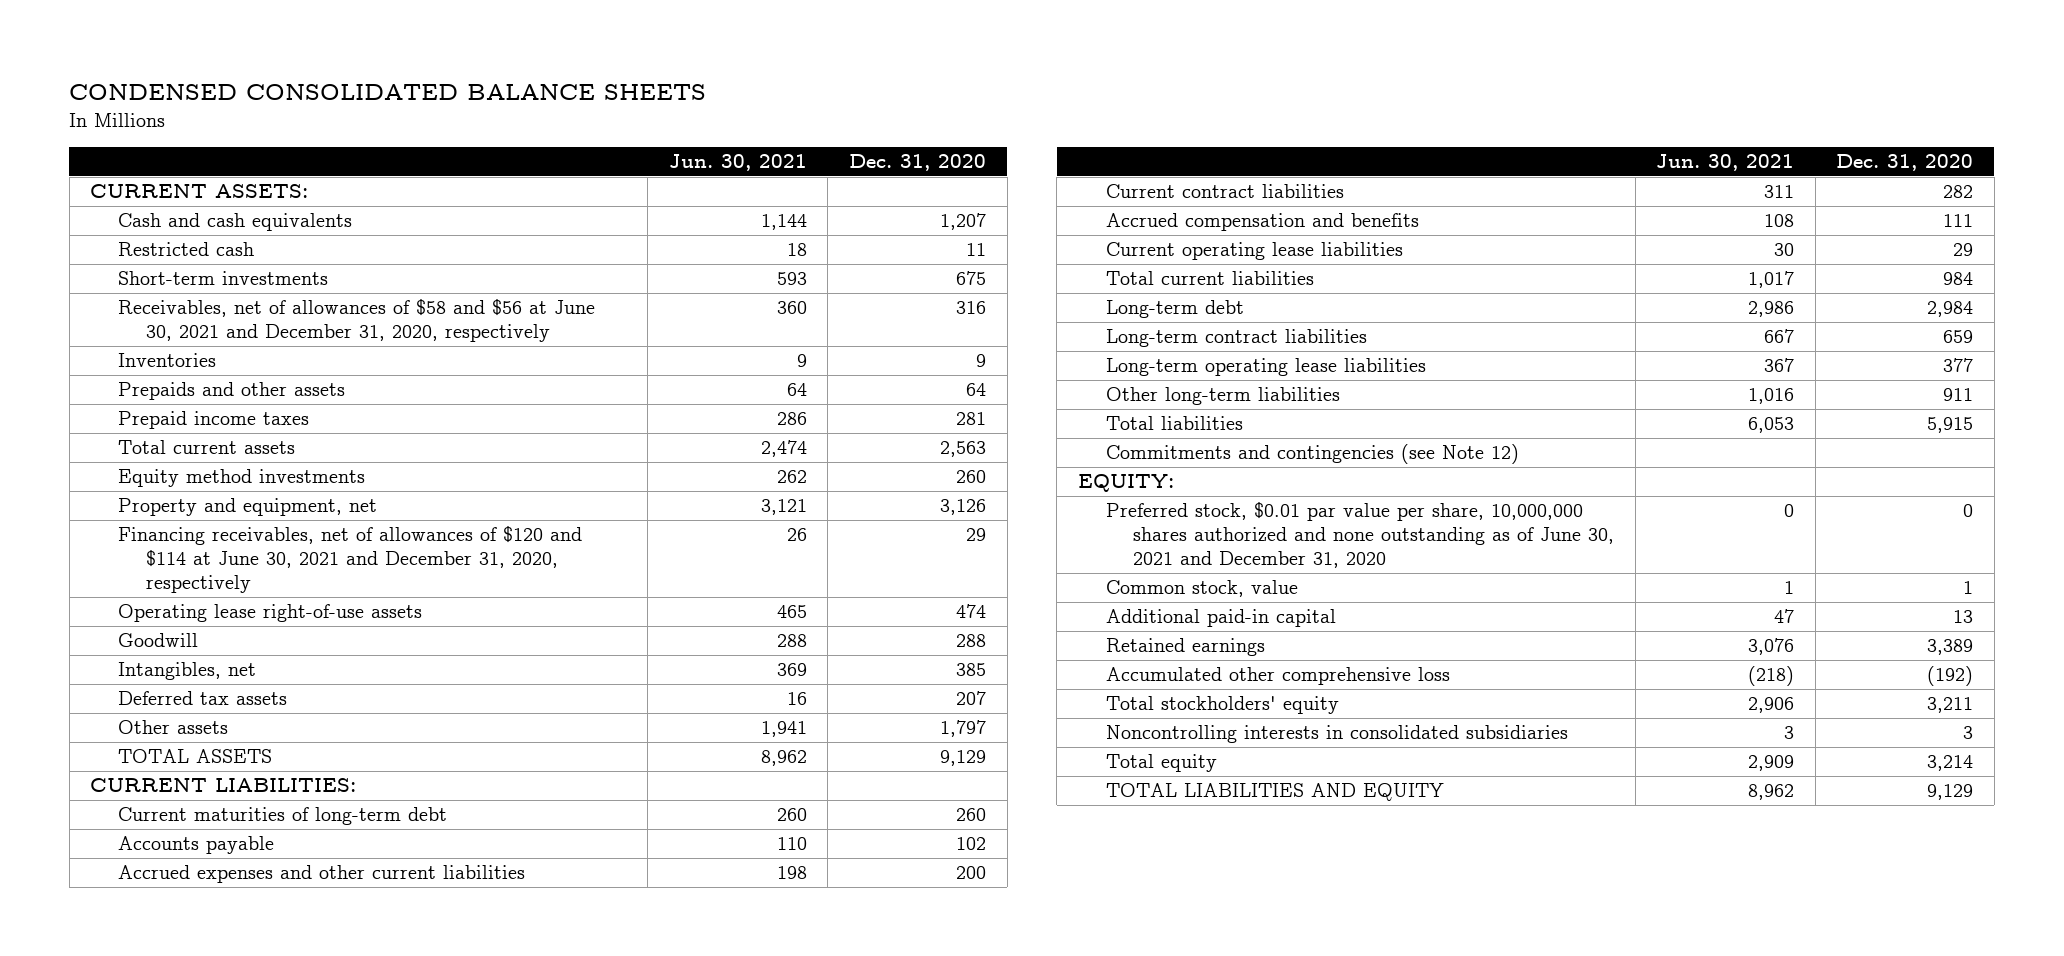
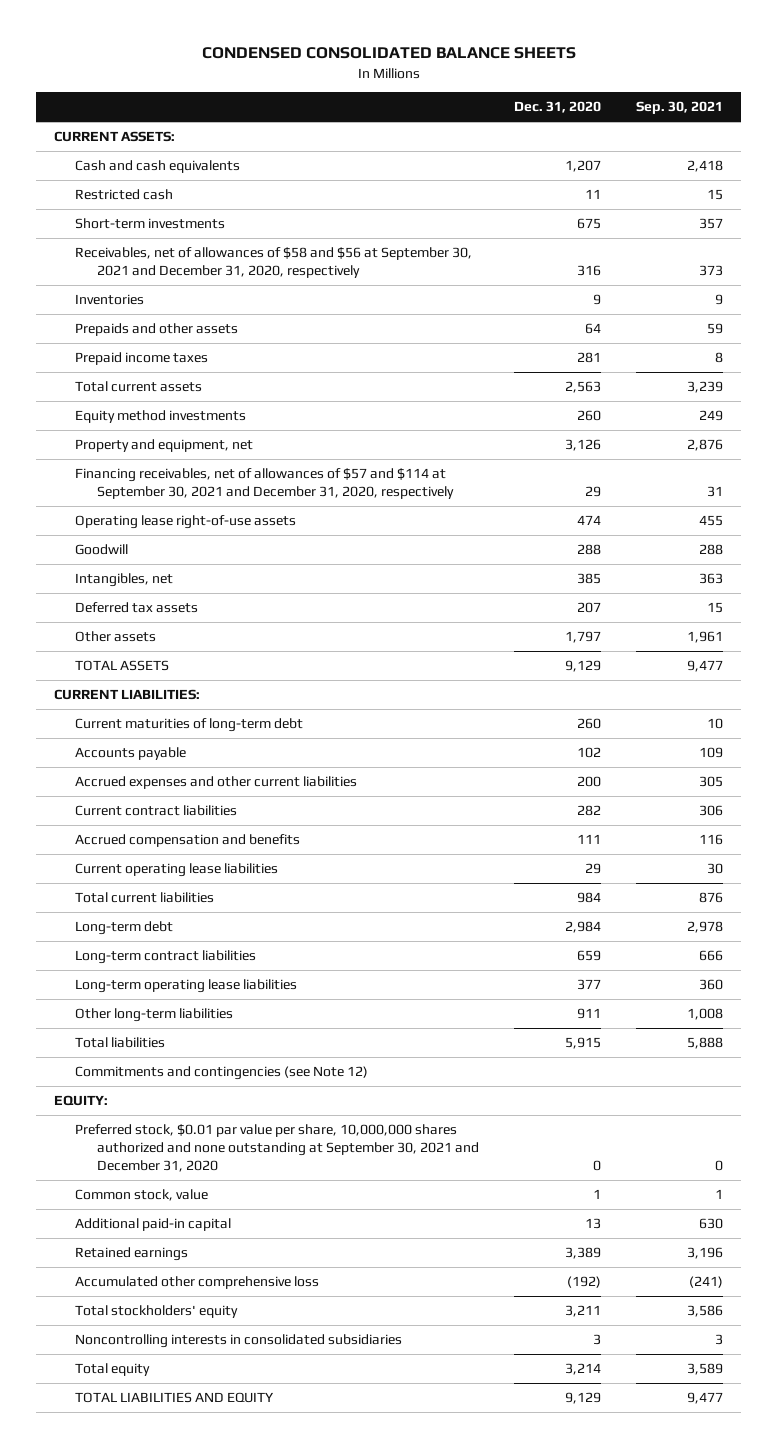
[668,154,807,172] Jun. 30, 2021 -> none
none -> [636,101,724,115] Sep. 30, 2021
[118,299,596,343] Receivables, net of allowances of $58 and $56 at June 30, 2021 and December 31, 2020, respectively -> [75,247,473,278] Receivables, net of allowances of $58 and $56 at September 30, 2021 and December 31, 2020, respectively
[118,526,583,594] Financing receivables, net of allowances of $120 and $114 at June 30, 2021 and December 31, 2020, respectively -> [75,468,454,499] Financing receivables, net of allowances of $57 and $114 at September 30, 2021 and December 31, 2020, respectively
[1105,502,1615,569] Preferred stock, $0.01 par value per share, 10,000,000 shares authorized and none outstanding as of June 30, 2021 and December 31, 2020 -> [75,1124,479,1172] Preferred stock, $0.01 par value per share, 10,000,000 shares authorized and none outstanding at September 30, 2021 and December 31, 2020

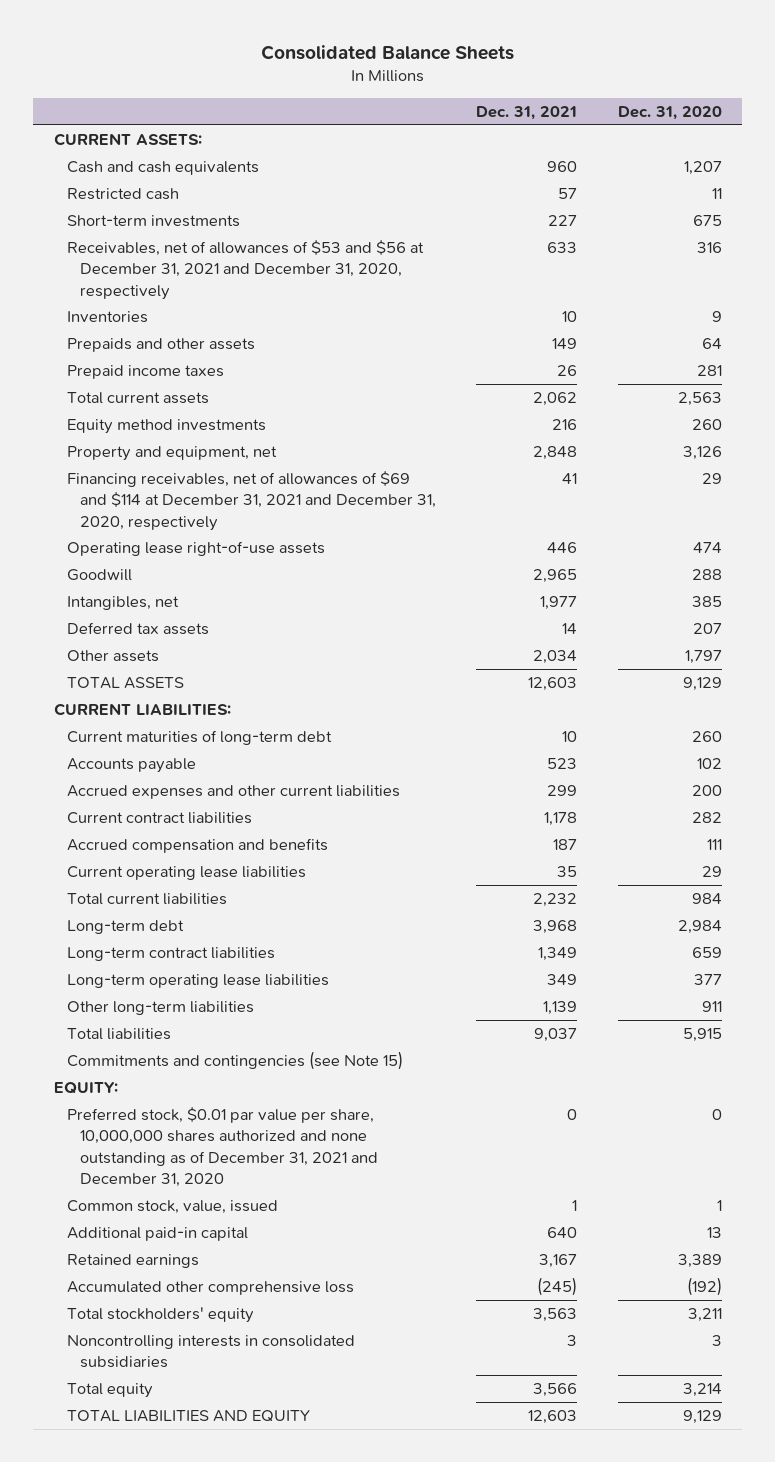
[201,47,576,60] CONDENSED CONSOLIDATED BALANCE SHEETS -> [260,45,514,61] Consolidated Balance Sheets
[636,101,724,115] Sep. 30, 2021 -> none
none -> [476,106,578,121] Dec. 31, 2021
[75,247,473,278] Receivables, net of allowances of $58 and $56 at September 30, 2021 and December 31, 2020, respectively -> [66,240,424,300] Receivables, net of allowances of $53 and $56 at December 31, 2021 and December 31, 2020, respectively
[75,468,454,499] Financing receivables, net of allowances of $57 and $114 at September 30, 2021 and December 31, 2020, respectively -> [66,471,436,531] Financing receivables, net of allowances of $69 and $114 at December 31, 2021 and December 31, 2020, respectively
[75,1066,369,1081] Commitments and contingencies (see Note 12) -> [66,1051,403,1071] Commitments and contingencies (see Note 15)
[75,1124,479,1172] Preferred stock, $0.01 par value per share, 10,000,000 shares authorized and none outstanding at September 30, 2021 and December 31, 2020 -> [66,1107,378,1187] Preferred stock, $0.01 par value per share, 10,000,000 shares authorized and none outstanding as of December 31, 2021 and December 31, 2020
[75,1189,209,1202] Common stock, value -> [66,1200,278,1215] Common stock, value, issued

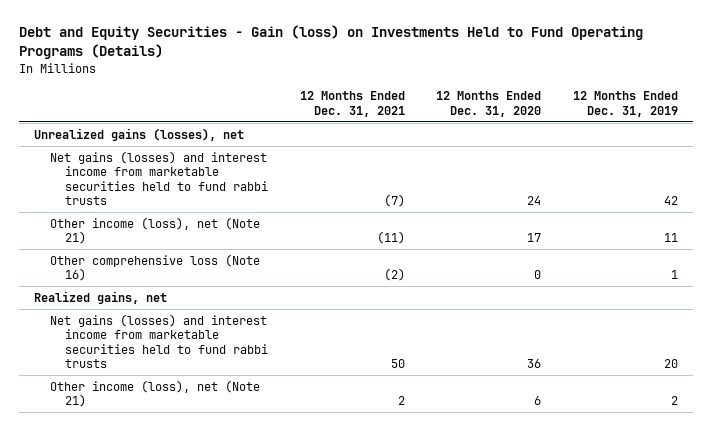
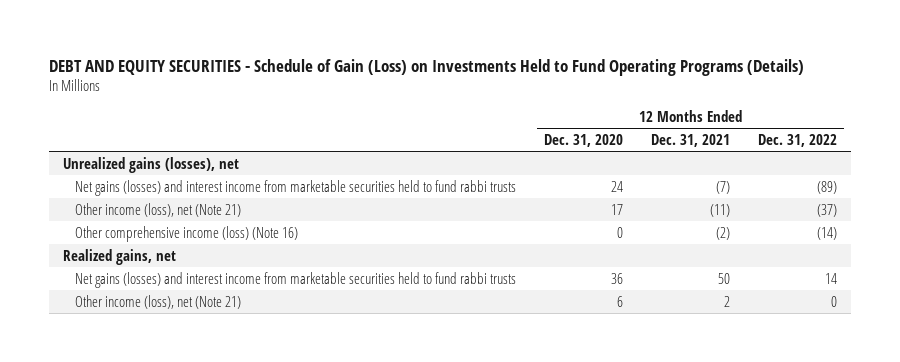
[18,25,643,60] Debt and Equity Securities - Gain (loss) on Investments Held to Fund Operating Programs (Details) -> [49,58,805,76] DEBT AND EQUITY SECURITIES - Schedule of Gain (Loss) on Investments Held to Fund Operating Programs (Details)
[572,91,678,117] 12 Months Ended Dec. 31, 2019 -> none
none -> [758,134,838,148] Dec. 31, 2022
[49,253,260,282] Other comprehensive loss (Note 16) -> [74,225,298,242] Other comprehensive income (loss) (Note 16)

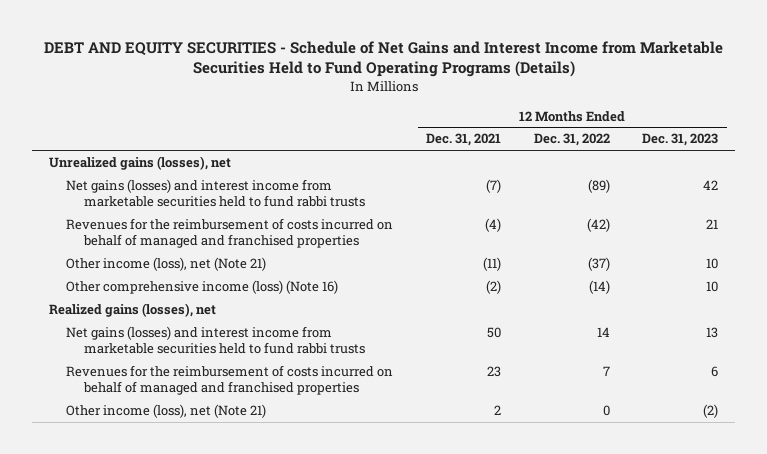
[49,58,805,76] DEBT AND EQUITY SECURITIES - Schedule of Gain (Loss) on Investments Held to Fund Operating Programs (Details) -> [43,40,723,78] DEBT AND EQUITY SECURITIES - Schedule of Net Gains and Interest Income from Marketable Securities Held to Fund Operating Programs (Details)
[543,134,623,148] Dec. 31, 2020 -> none
none -> [642,133,719,147] Dec. 31, 2023
none -> [66,218,394,249] Revenues for the reimbursement of costs incurred on behalf of managed and franchised properties
[63,248,177,265] Realized gains, net -> [48,303,216,318] Realized gains (losses), net
none -> [66,365,394,396] Revenues for the reimbursement of costs incurred on behalf of managed and franchised properties

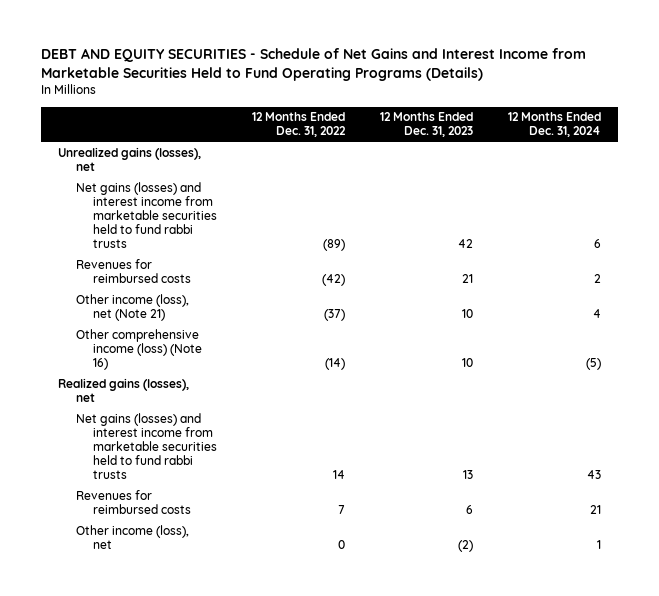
[425,133,501,147] Dec. 31, 2021 -> none
none -> [507,112,601,138] 12 Months Ended Dec. 31, 2024
[66,218,394,249] Revenues for the reimbursement of costs incurred on behalf of managed and franchised properties -> [75,258,192,283] Revenues for reimbursed costs
[66,365,394,396] Revenues for the reimbursement of costs incurred on behalf of managed and franchised properties -> [75,489,192,514] Revenues for reimbursed costs
[66,404,267,419] Other income (loss), net (Note 21) -> [75,524,189,549] Other income (loss), net

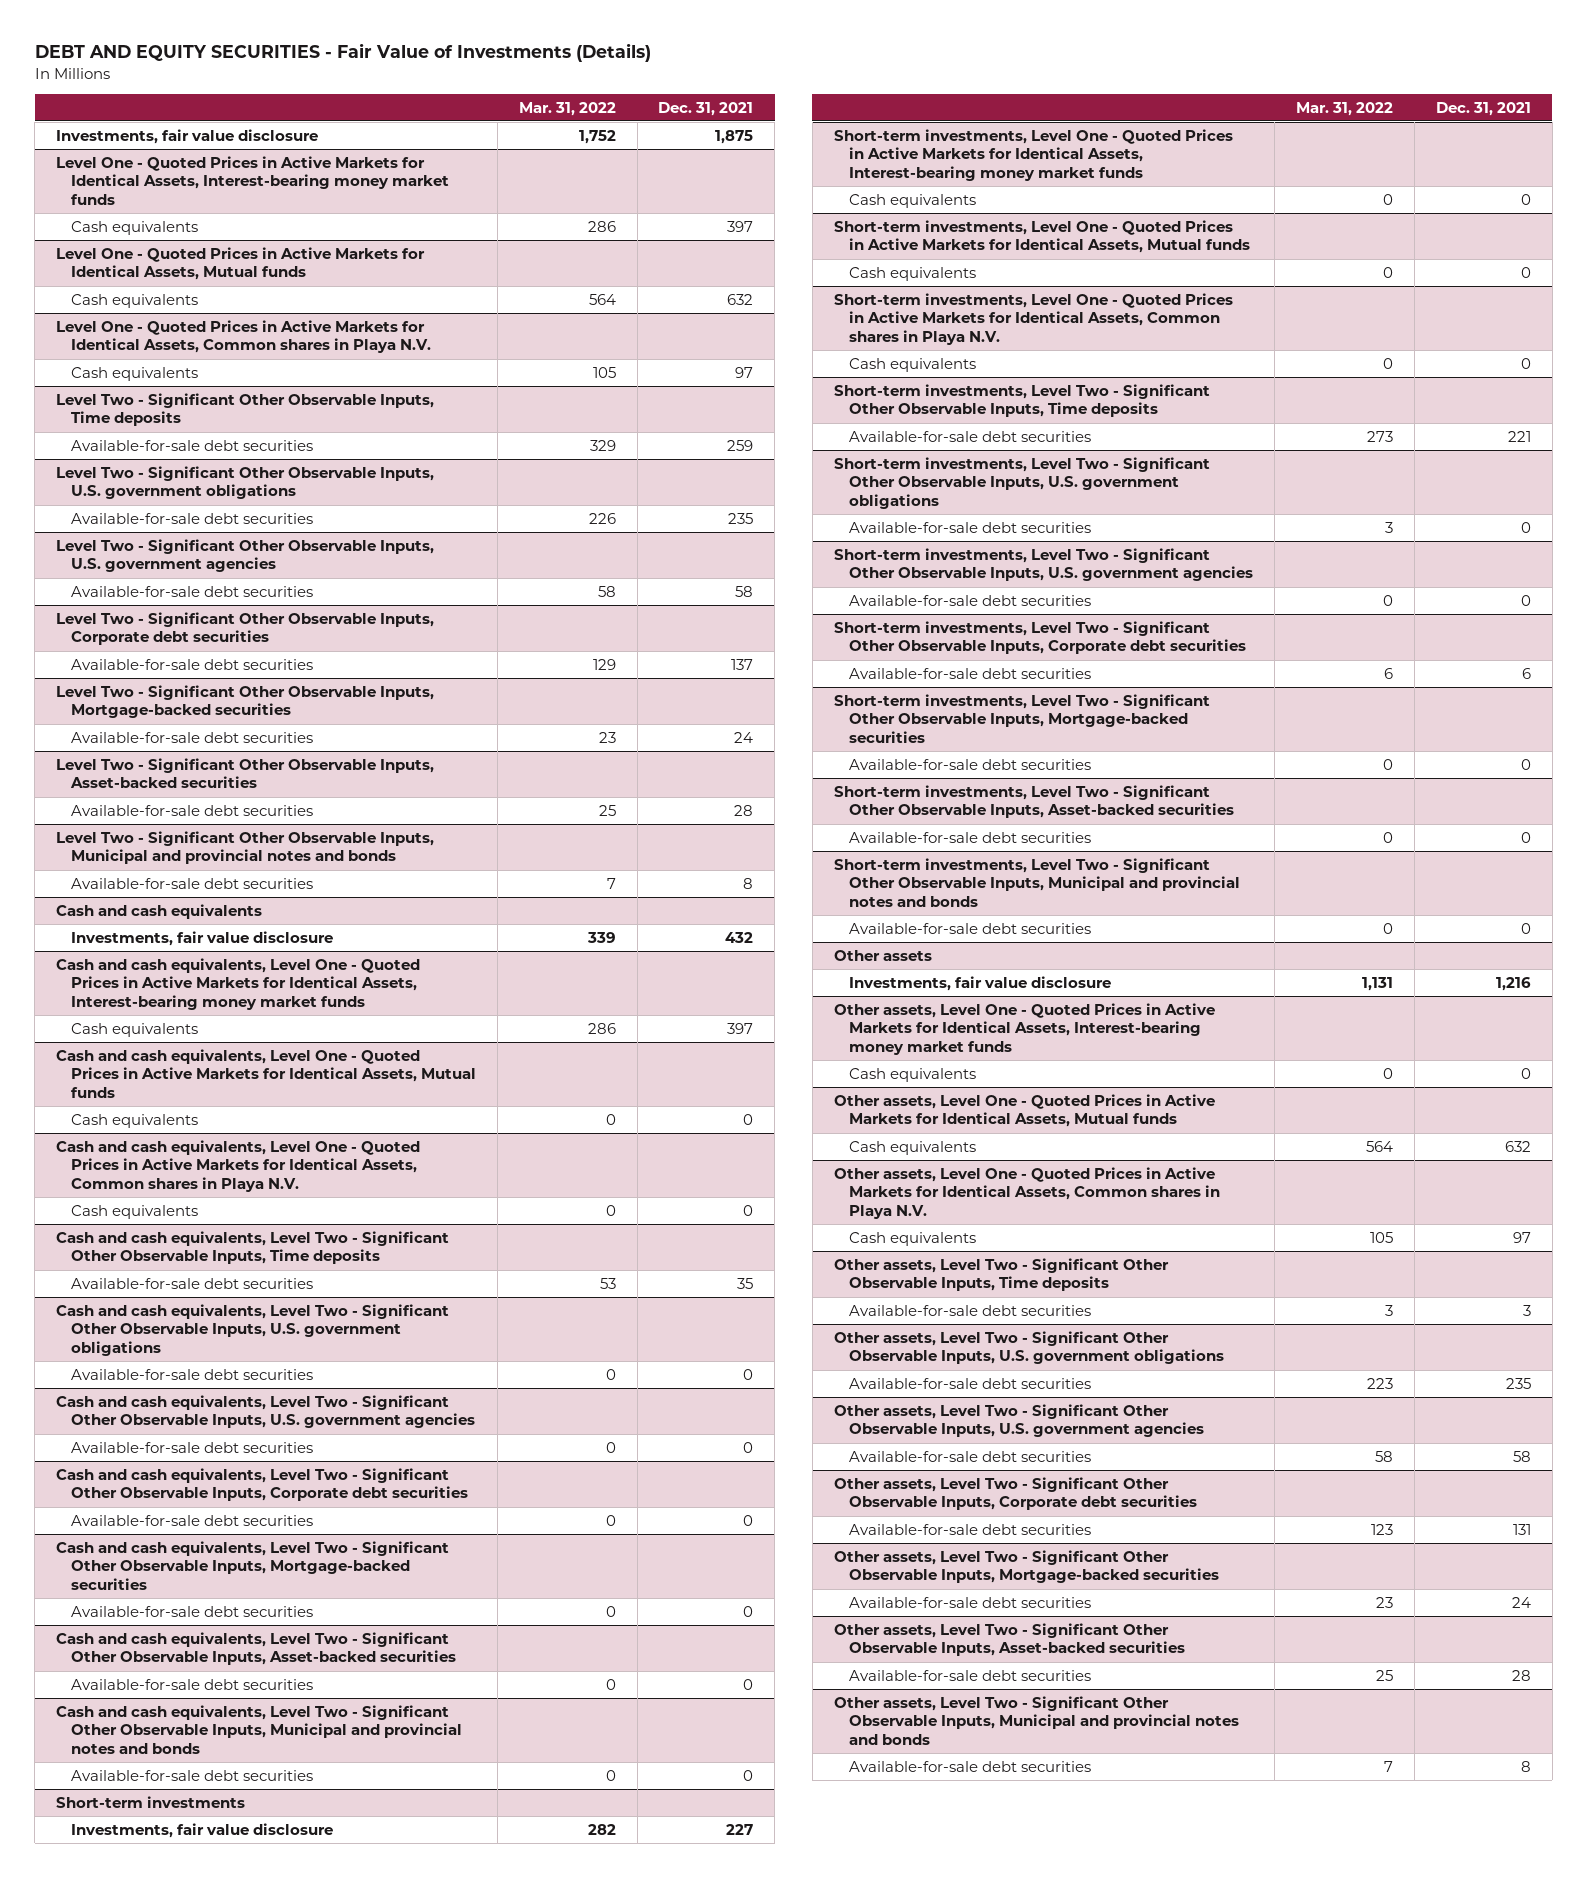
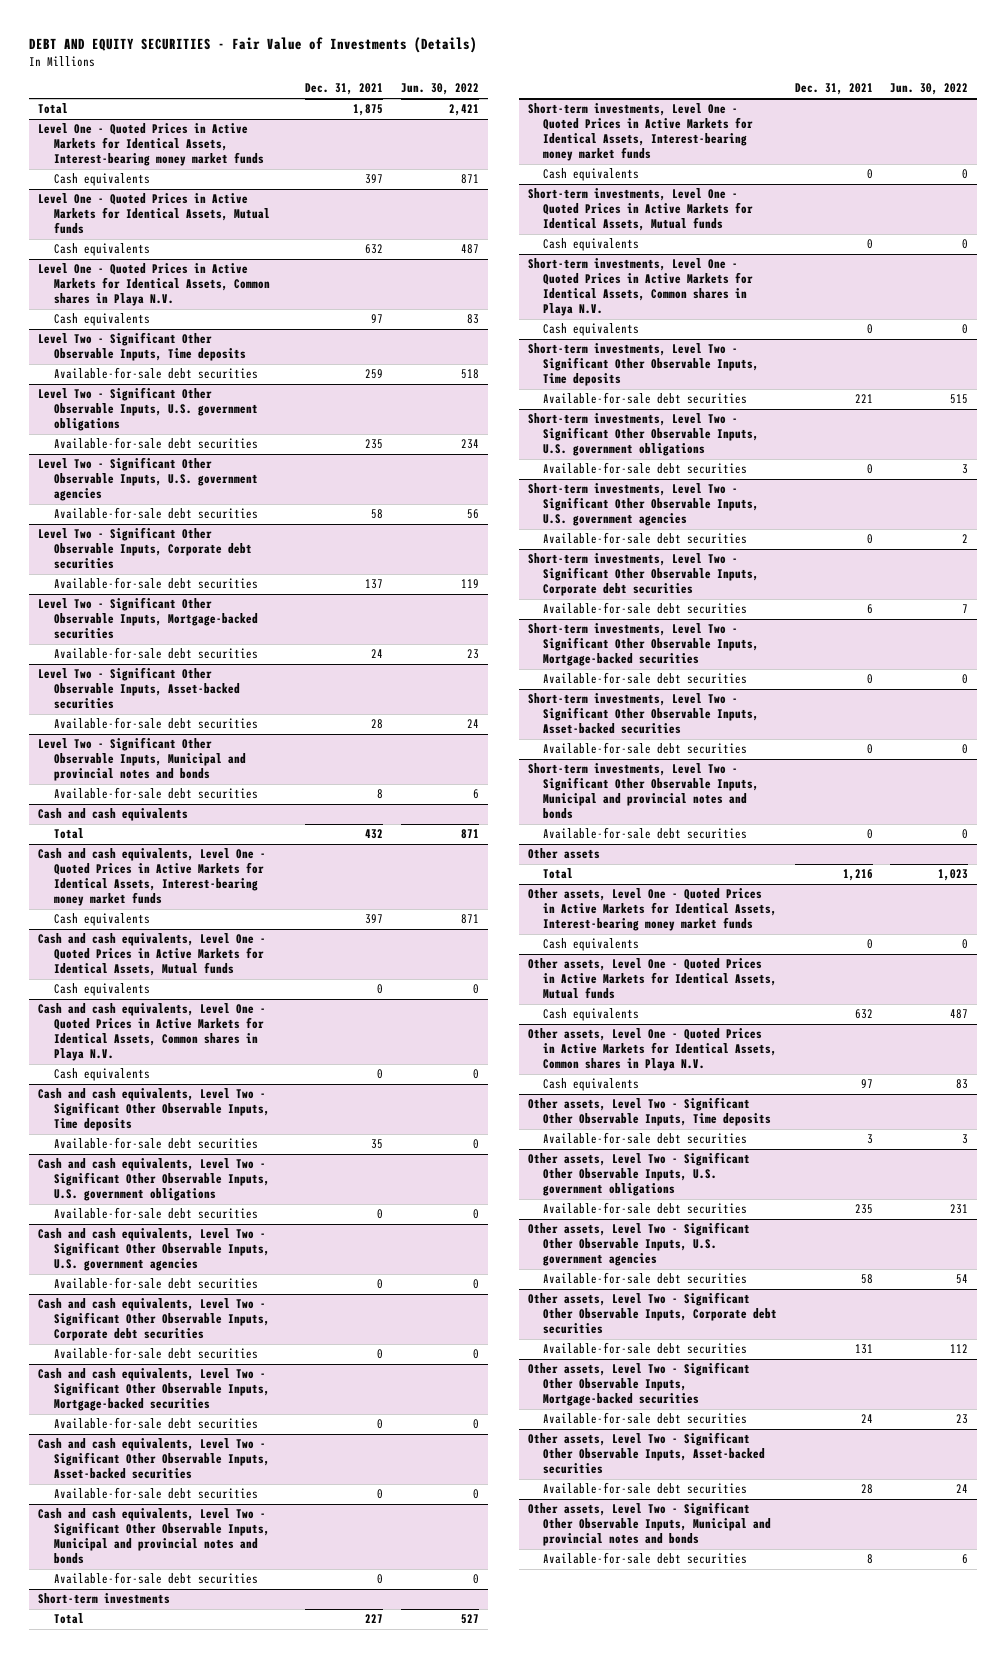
[518,101,616,116] Mar. 31, 2022 -> none
none -> [400,83,479,96] Jun. 30, 2022
[56,128,319,144] Investments, fair value disclosure -> [38,103,69,115] Total
[71,930,334,946] Investments, fair value disclosure -> [53,828,84,840] Total
[71,1822,334,1838] Investments, fair value disclosure -> [53,1613,84,1625] Total
[848,975,1111,991] Investments, fair value disclosure -> [542,868,573,880] Total

